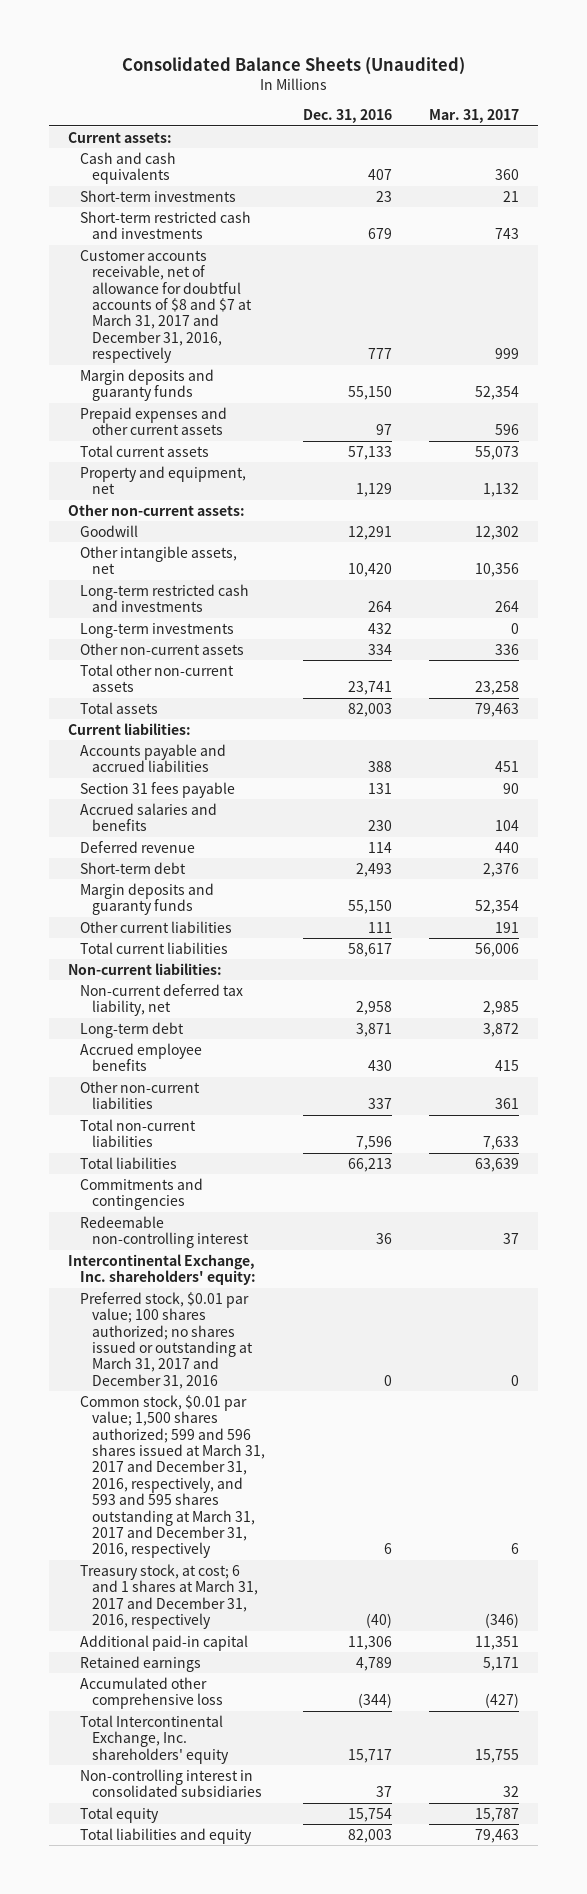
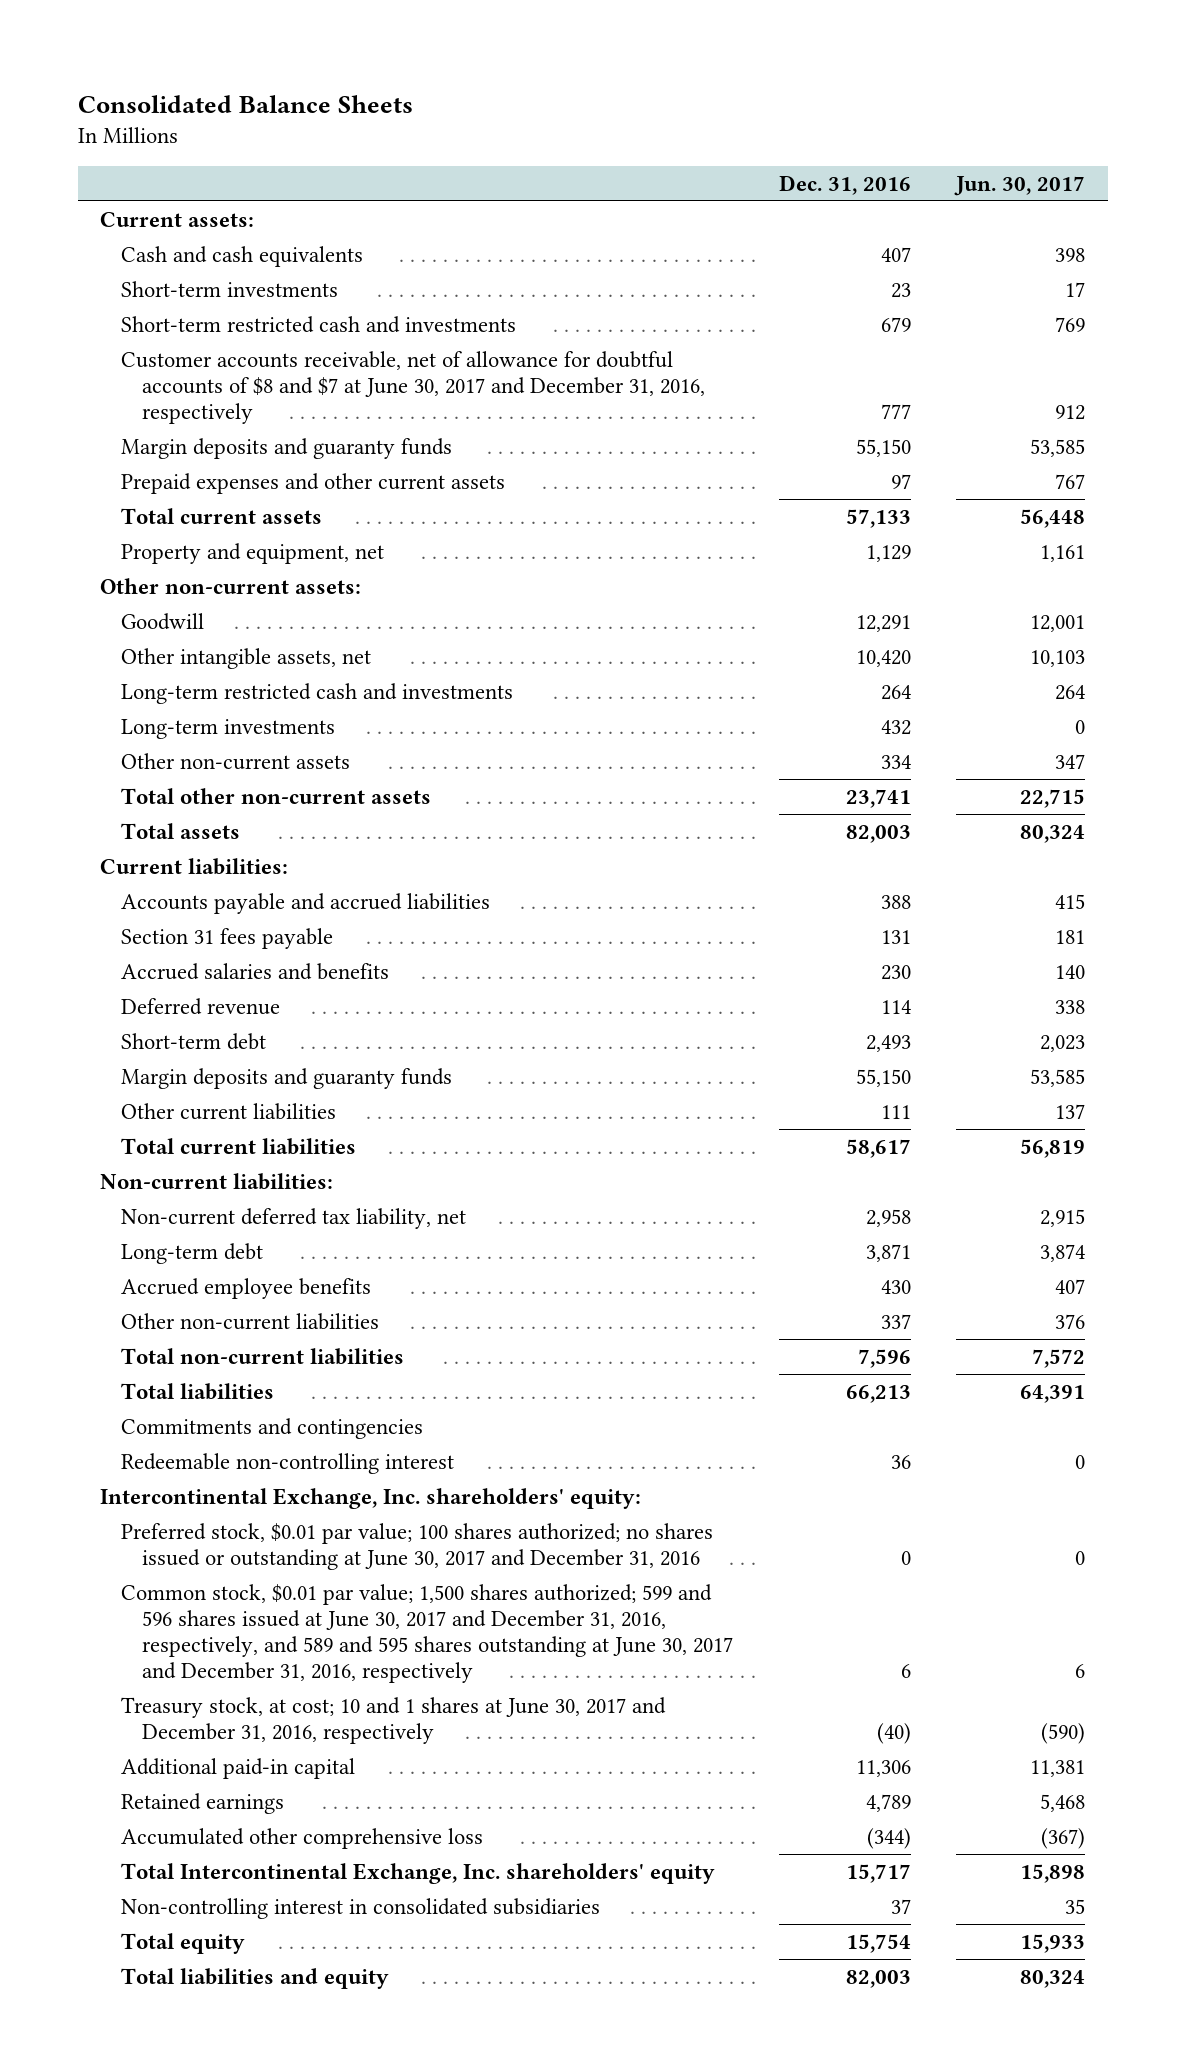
[121,56,465,75] Consolidated Balance Sheets (Unaudited) -> [77,94,413,113] Consolidated Balance Sheets
[429,109,520,124] Mar. 31, 2017 -> none
none -> [954,175,1086,196] Jun. 30, 2017
[80,249,253,364] Customer accounts receivable, net of allowance for doubtful accounts of $8 and $7 at March 31, 2017 and December 31, 2016, respectively -> [121,350,706,424] Customer accounts receivable, net of allowance for doubtful accounts of $8 and $7 at June 30, 2017 and December 31, 2016, respectively
[80,1291,254,1389] Preferred stock, $0.01 par value; 100 shares authorized; no shares issued or outstanding at March 31, 2017 and December 31, 2016 -> [121,1522,714,1570] Preferred stock, $0.01 par value; 100 shares authorized; no shares issued or outstanding at June 30, 2017 and December 31, 2016
[80,1394,266,1559] Common stock, $0.01 par value; 1,500 shares authorized; 599 and 596 shares issued at March 31, 2017 and December 31, 2016, respectively, and 593 and 595 shares outstanding at March 31, 2017 and December 31, 2016, respectively -> [121,1583,734,1684] Common stock, $0.01 par value; 1,500 shares authorized; 599 and 596 shares issued at June 30, 2017 and December 31, 2016, respectively, and 589 and 595 shares outstanding at June 30, 2017 and December 31, 2016, respectively
[80,1563,259,1630] Treasury stock, at cost; 6 and 1 shares at March 31, 2017 and December 31, 2016, respectively -> [121,1696,667,1744] Treasury stock, at cost; 10 and 1 shares at June 30, 2017 and December 31, 2016, respectively

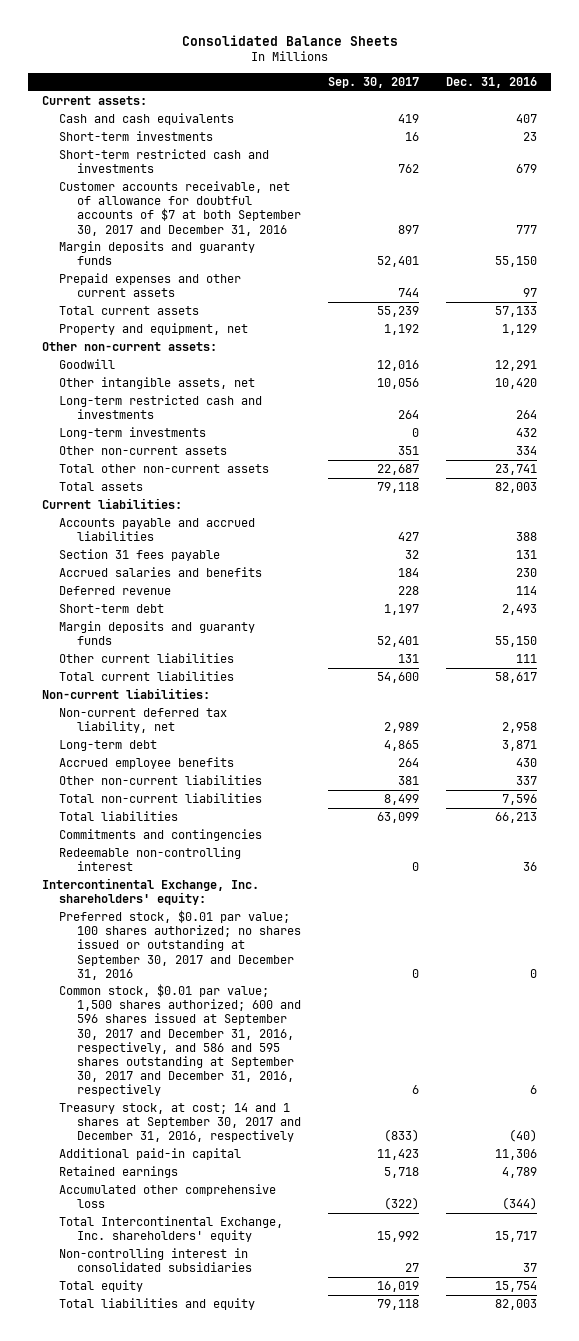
[954,175,1086,196] Jun. 30, 2017 -> none
none -> [327,76,419,88] Sep. 30, 2017
[121,350,706,424] Customer accounts receivable, net of allowance for doubtful accounts of $8 and $7 at June 30, 2017 and December 31, 2016, respectively -> [59,181,301,236] Customer accounts receivable, net of allowance for doubtful accounts of $7 at both September 30, 2017 and December 31, 2016
[121,1522,714,1570] Preferred stock, $0.01 par value; 100 shares authorized; no shares issued or outstanding at June 30, 2017 and December 31, 2016 -> [59,910,301,980] Preferred stock, $0.01 par value; 100 shares authorized; no shares issued or outstanding at September 30, 2017 and December 31, 2016
[121,1583,734,1684] Common stock, $0.01 par value; 1,500 shares authorized; 599 and 596 shares issued at June 30, 2017 and December 31, 2016, respectively, and 589 and 595 shares outstanding at June 30, 2017 and December 31, 2016, respectively -> [59,984,301,1096] Common stock, $0.01 par value; 1,500 shares authorized; 600 and 596 shares issued at September 30, 2017 and December 31, 2016, respectively, and 586 and 595 shares outstanding at September 30, 2017 and December 31, 2016, respectively
[121,1696,667,1744] Treasury stock, at cost; 10 and 1 shares at June 30, 2017 and December 31, 2016, respectively -> [59,1103,301,1143] Treasury stock, at cost; 14 and 1 shares at September 30, 2017 and December 31, 2016, respectively

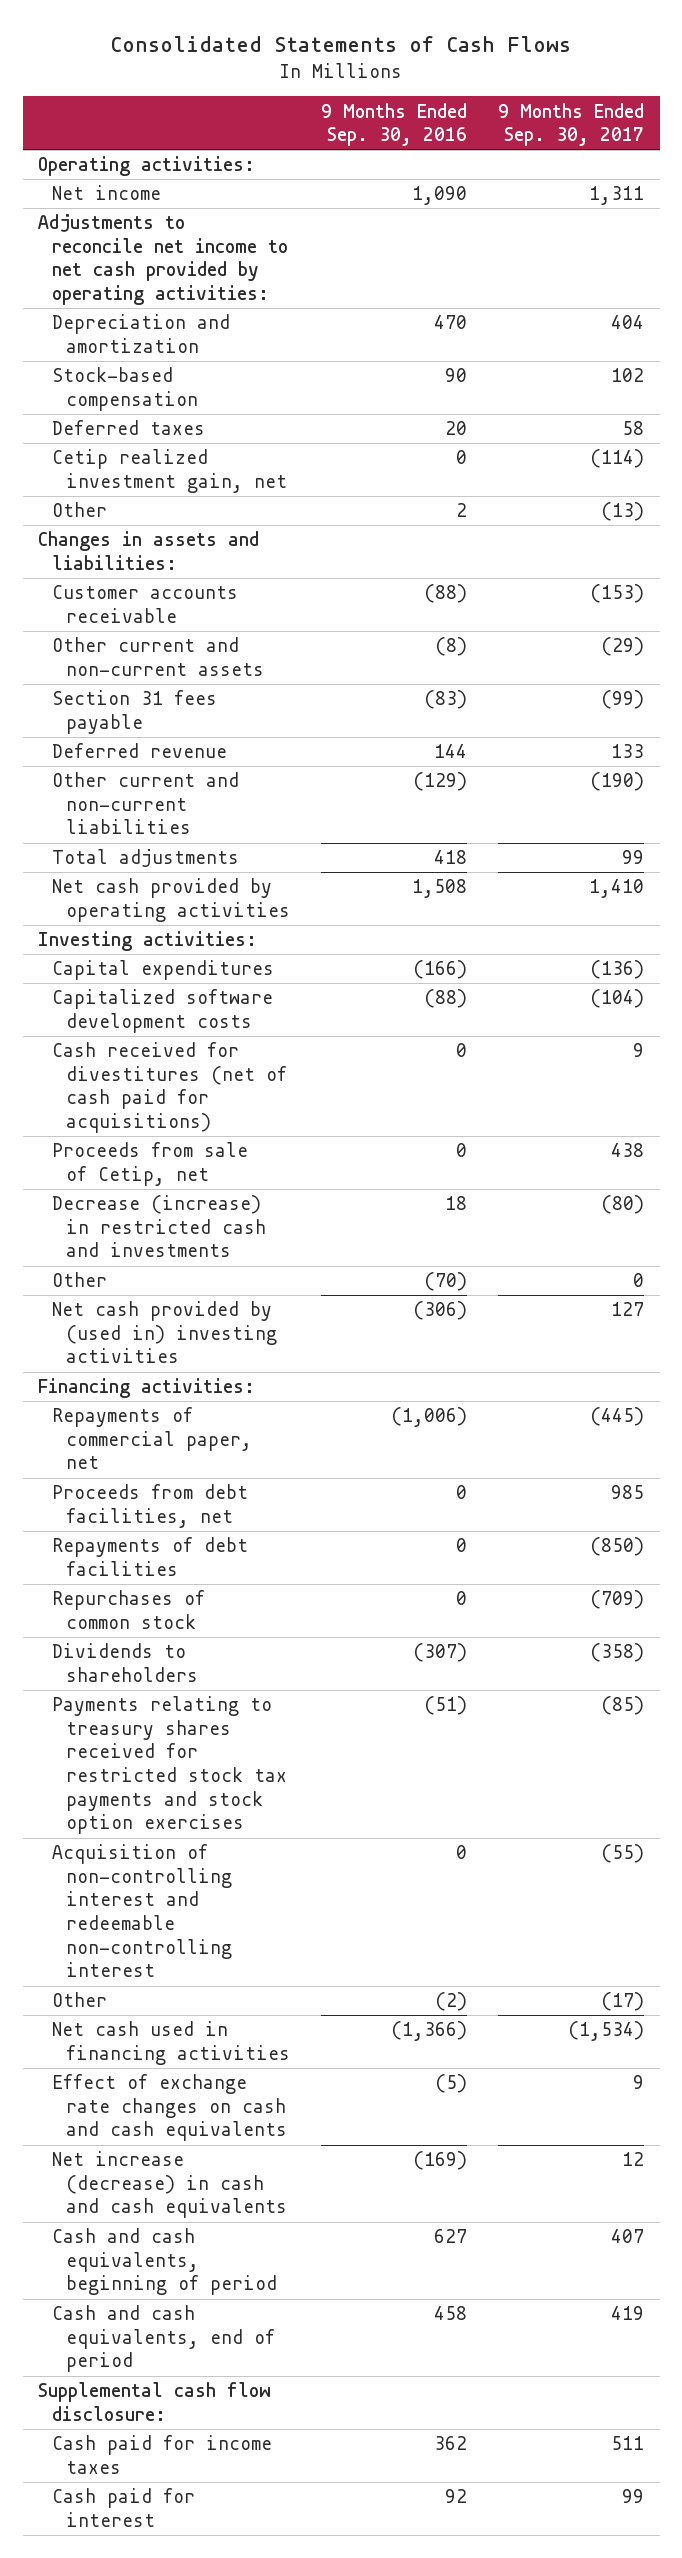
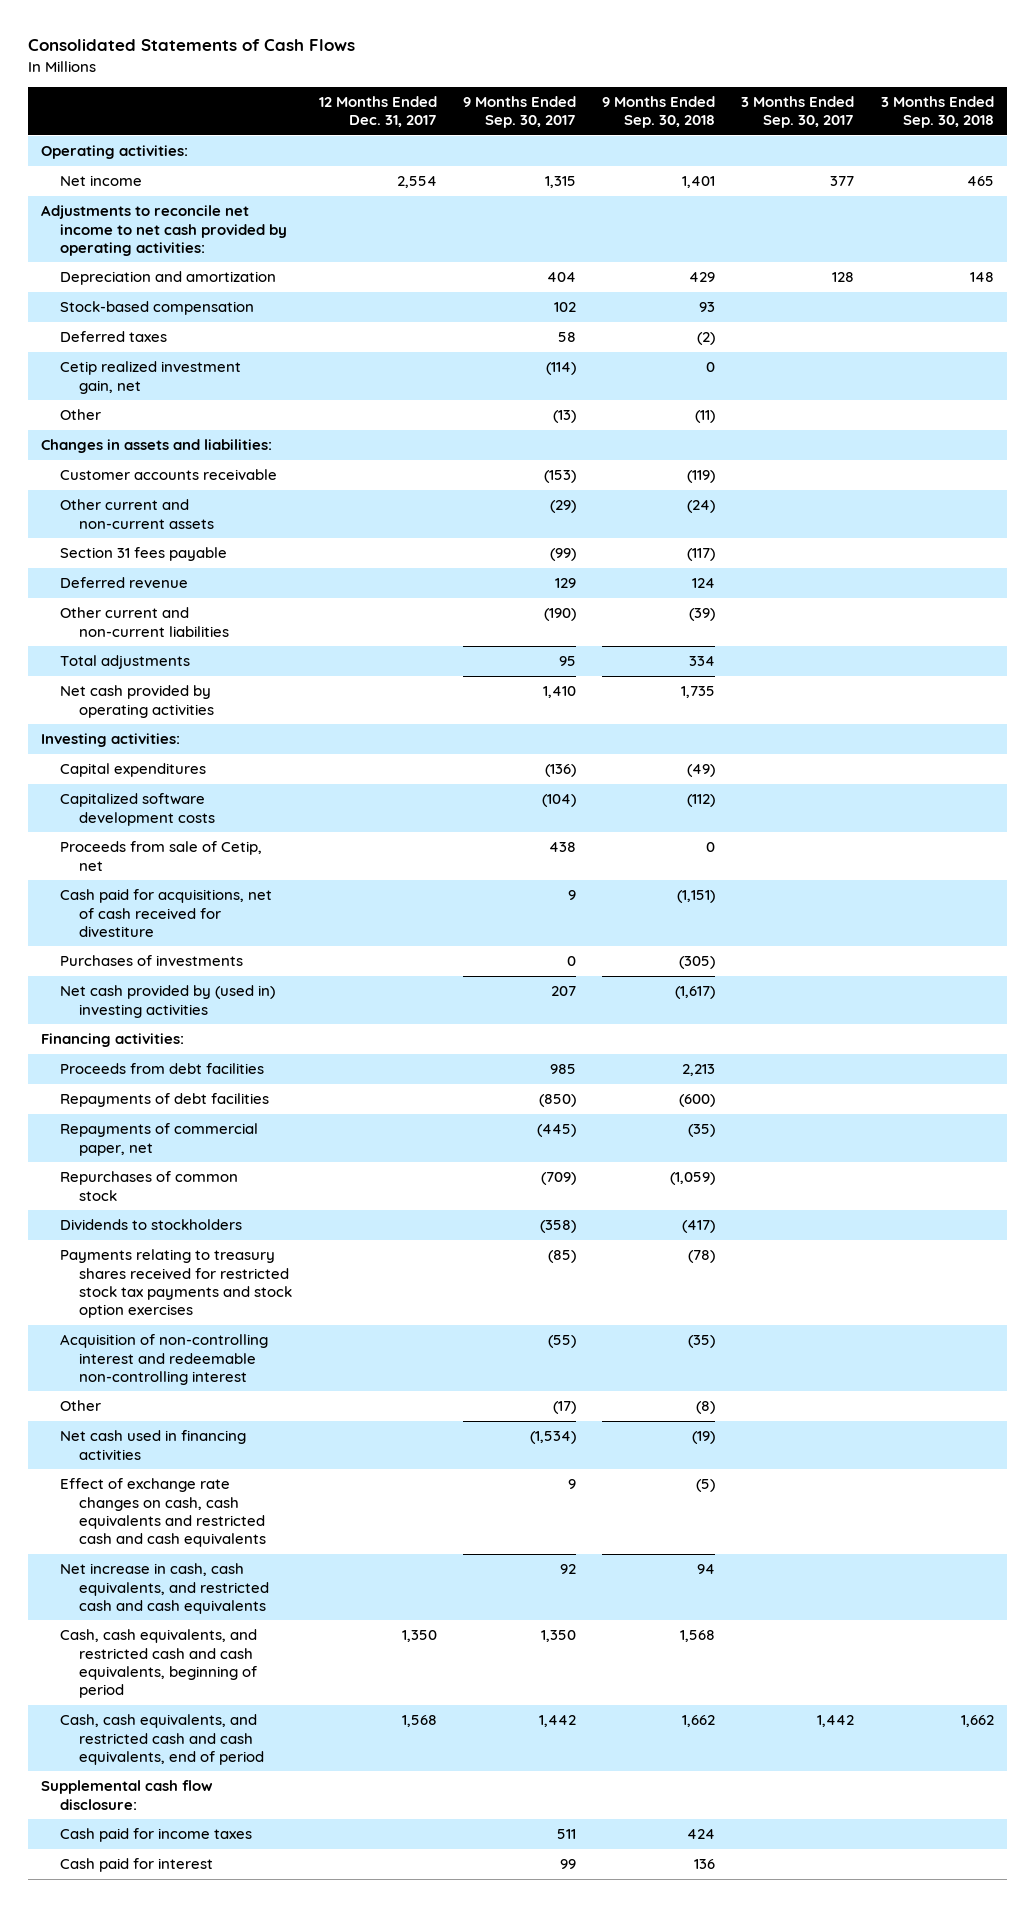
[321,102,468,147] 9 Months Ended Sep. 30, 2016 -> none
none -> [318,95,437,128] 12 Months Ended Dec. 31, 2017
none -> [602,95,716,129] 9 Months Ended Sep. 30, 2018
none -> [741,95,855,129] 3 Months Ended Sep. 30, 2017
none -> [880,95,994,129] 3 Months Ended Sep. 30, 2018
[589,186,645,206] 1,311 -> [544,176,576,189] 1,315
[611,744,645,759] 133 -> [554,578,576,589] 129
[622,850,645,865] 99 -> [558,656,576,667] 95
[52,1042,288,1134] Cash received for divestitures (net of cash paid for acquisitions) -> none
[52,1195,267,1258] Decrease (increase) in restricted cash and investments -> none
[52,1272,108,1288] Other -> none
none -> [60,889,273,937] Cash paid for acquisitions, net of cash received for divestiture
none -> [60,955,244,967] Purchases of investments
[611,1302,645,1317] 127 -> [550,986,576,997] 207
[52,1484,249,1528] Proceeds from debt facilities, net -> [60,1063,265,1075] Proceeds from debt facilities
[52,1407,253,1470] Repayments of commercial paper, net -> [60,1123,259,1156] Repayments of commercial paper, net
[52,1643,199,1682] Dividends to shareholders -> [60,1219,243,1231] Dividends to stockholders
[52,2074,288,2142] Effect of exchange rate changes on cash and cash equivalents -> [60,1478,267,1548] Effect of exchange rate changes on cash, cash equivalents and restricted cash and cash equivalents
[52,2151,288,2219] Net increase (decrease) in cash and cash equivalents -> [60,1563,270,1614] Net increase in cash, cash equivalents, and restricted cash and cash equivalents
[622,2152,645,2167] 12 -> [559,1564,576,1575] 92
[52,2228,278,2296] Cash and cash equivalents, beginning of period -> [60,1629,258,1699] Cash, cash equivalents, and restricted cash and cash equivalents, beginning of period
[611,2229,645,2244] 407 -> [540,1630,576,1643] 1,350
[52,2305,276,2373] Cash and cash equivalents, end of period -> [60,1714,265,1765] Cash, cash equivalents, and restricted cash and cash equivalents, end of period
[611,2306,645,2321] 419 -> [538,1715,576,1728] 1,442

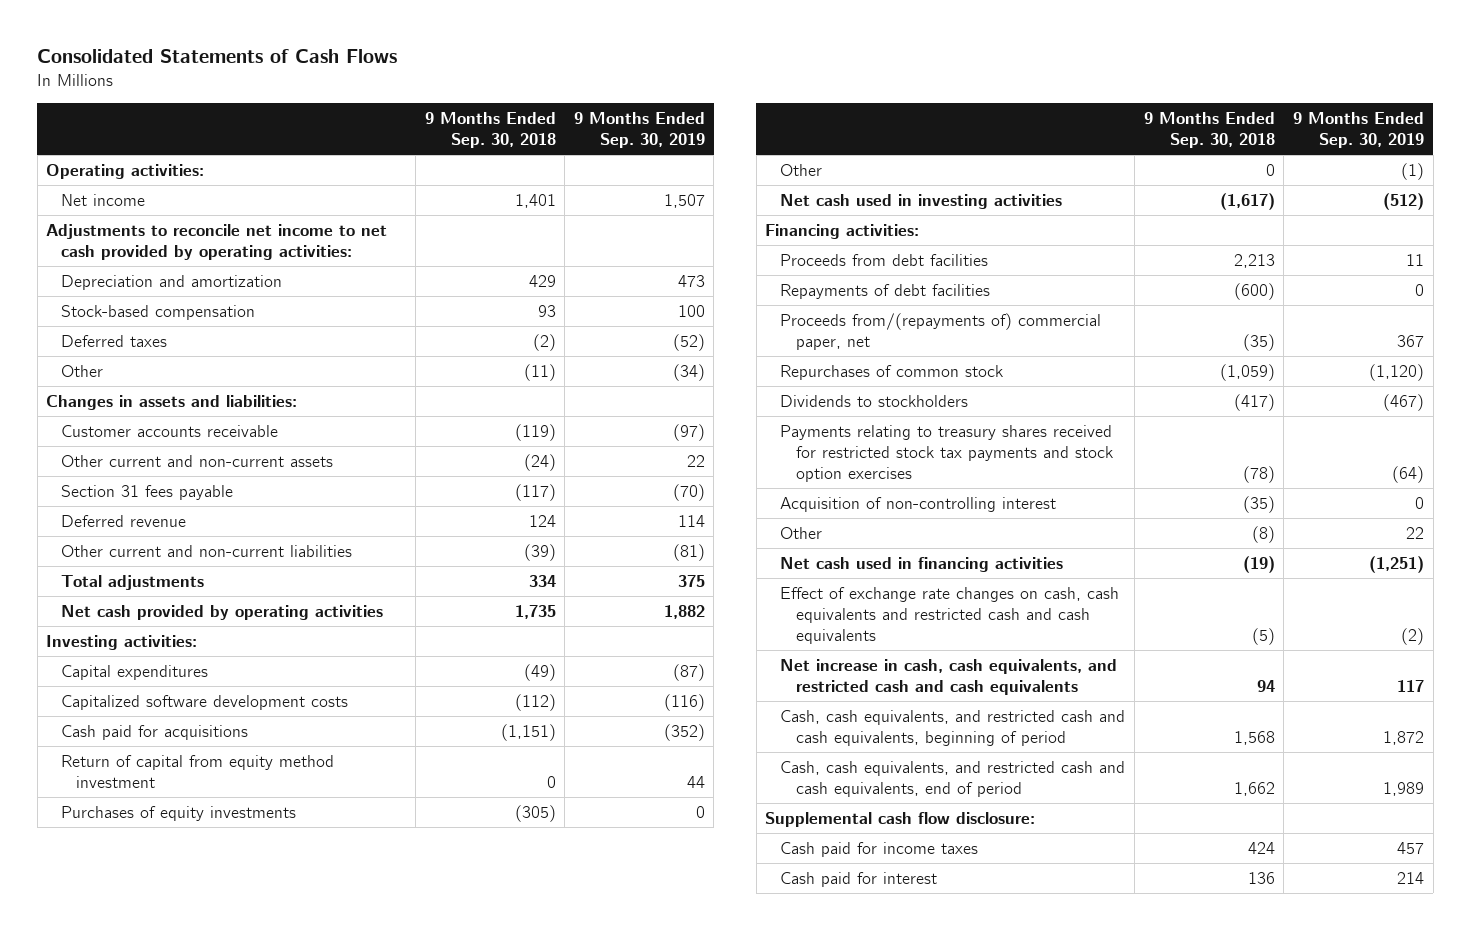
[318,95,437,128] 12 Months Ended Dec. 31, 2017 -> none
[462,95,576,129] 9 Months Ended Sep. 30, 2017 -> none
[741,95,855,129] 3 Months Ended Sep. 30, 2017 -> none
[880,95,994,129] 3 Months Ended Sep. 30, 2018 -> none
none -> [573,112,705,149] 9 Months Ended Sep. 30, 2019
[60,361,242,394] Cetip realized investment gain, net -> none
[60,841,263,871] Proceeds from sale of Cetip, net -> none
[60,889,273,937] Cash paid for acquisitions, net of cash received for divestiture -> [61,724,249,740] Cash paid for acquisitions
none -> [61,754,335,788] Return of capital from equity method investment
[60,955,244,967] Purchases of investments -> [61,805,297,821] Purchases of equity investments
none -> [780,163,823,176] Other
[60,985,276,1018] Net cash provided by (used in) investing activities -> [780,193,1063,209] Net cash used in investing activities
[60,1123,259,1156] Repayments of commercial paper, net -> [780,312,1102,350] Proceeds from/(repayments of) commercial paper, net
[60,1334,269,1385] Acquisition of non-controlling interest and redeemable non-controlling interest -> [780,496,1057,512] Acquisition of non-controlling interest

